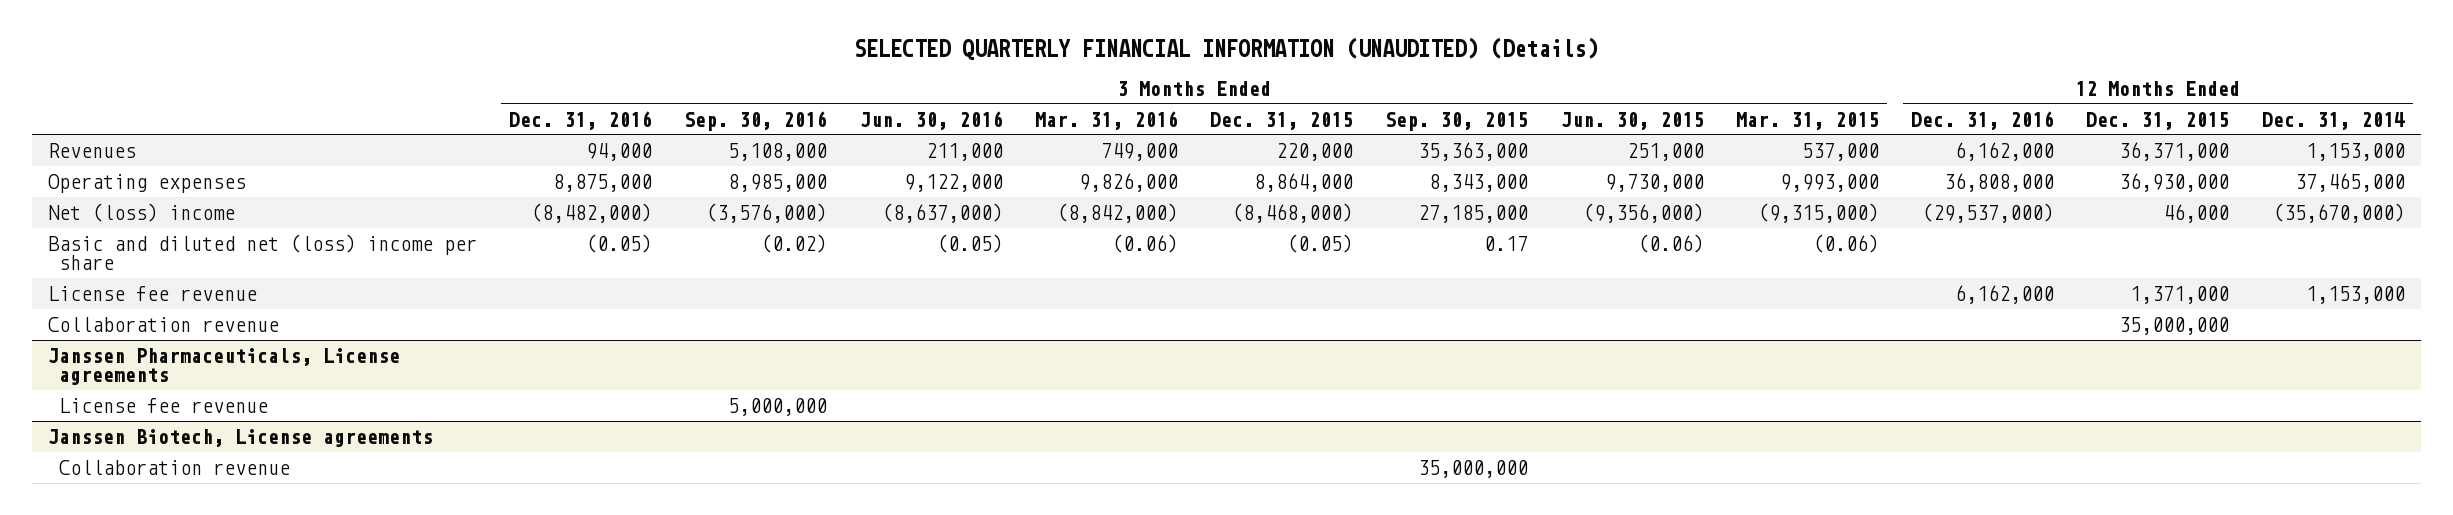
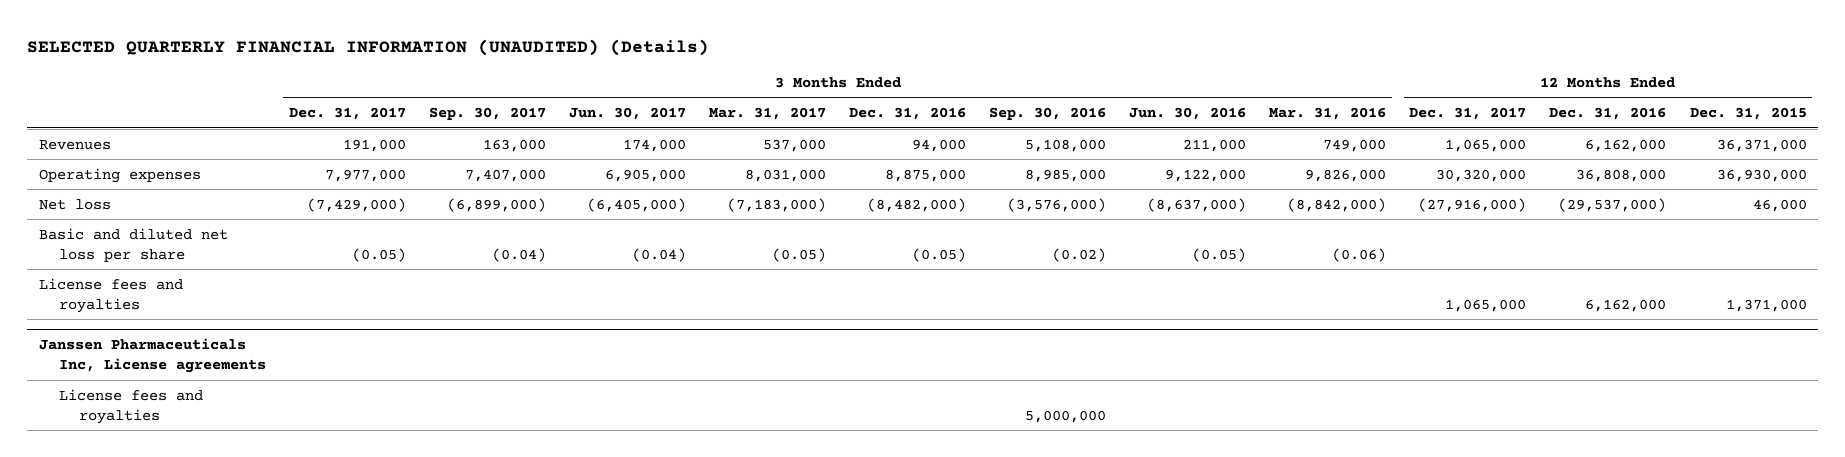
[1210,111,1354,130] Dec. 31, 2015 -> none
[1385,111,1529,131] Sep. 30, 2015 -> none
[1560,111,1704,130] Jun. 30, 2015 -> none
[1735,111,1879,130] Mar. 31, 2015 -> none
[2261,111,2405,130] Dec. 31, 2014 -> none
none -> [288,107,406,121] Dec. 31, 2017
none -> [429,107,547,121] Sep. 30, 2017
none -> [569,107,687,121] Jun. 30, 2017
none -> [709,107,827,121] Mar. 31, 2017
none -> [1409,107,1527,121] Dec. 31, 2017
[47,316,279,332] Collaboration revenue -> none
[47,428,433,447] Janssen Biotech, License agreements -> none
[59,459,291,475] Collaboration revenue -> none
[47,202,235,222] Net (loss) income -> [38,198,111,210] Net loss
[47,233,477,271] Basic and diluted net (loss) income per share -> [38,227,228,262] Basic and diluted net loss per share
[47,285,257,301] License fee revenue -> [38,277,183,313] License fees and royalties
[47,347,400,386] Janssen Pharmaceuticals, License agreements -> [38,337,266,373] Janssen Pharmaceuticals Inc, License agreements
[59,397,269,413] License fee revenue -> [58,388,203,424] License fees and royalties

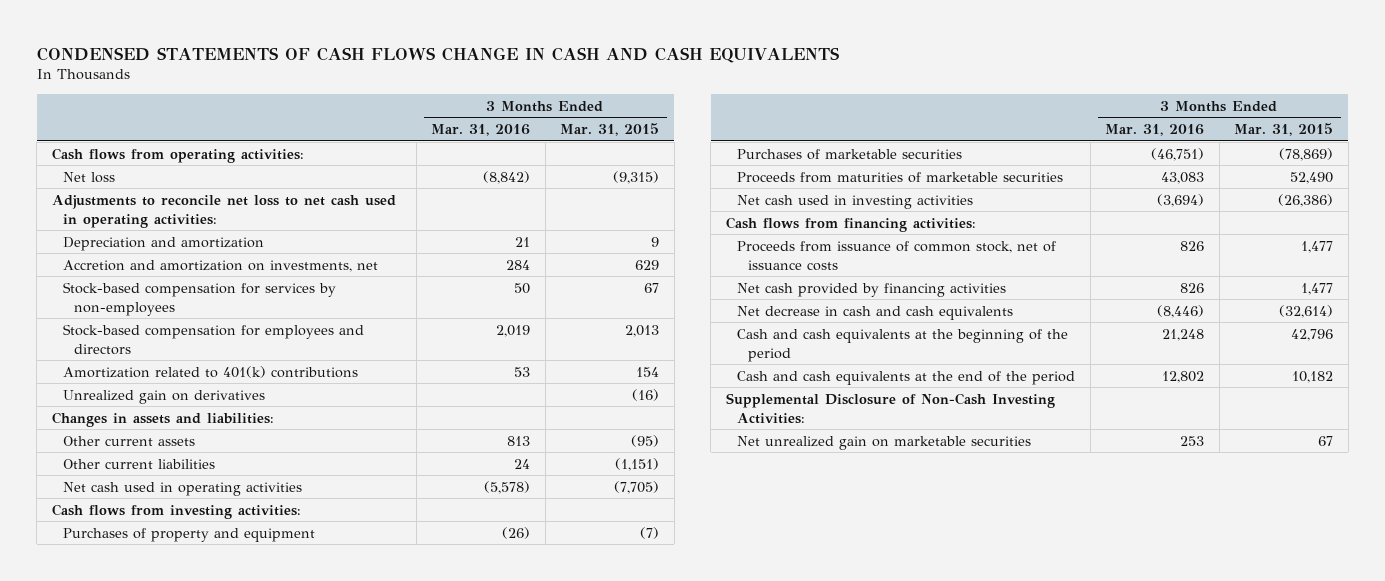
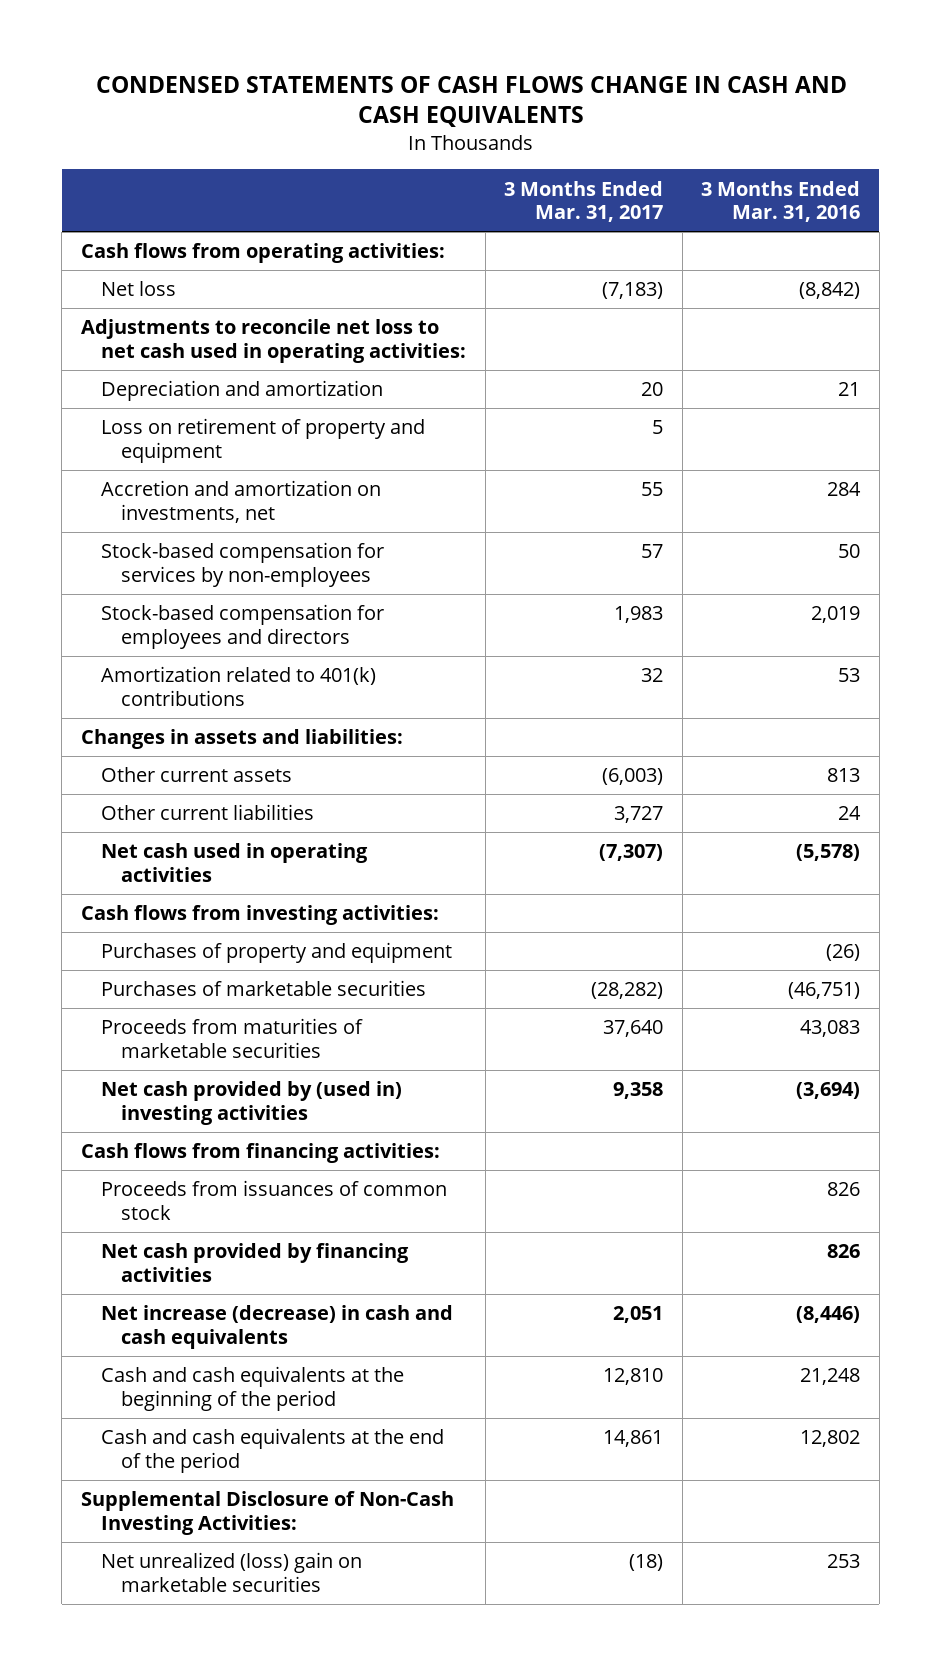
[560,123,660,137] Mar. 31, 2015 -> none
none -> [504,180,664,223] 3 Months Ended Mar. 31, 2017
none -> [101,418,426,463] Loss on retirement of property and equipment
[62,389,265,404] Unrealized gain on derivatives -> none
[736,194,973,209] Net cash used in investing activities -> [101,1081,403,1125] Net cash provided by (used in) investing activities
[736,240,1056,271] Proceeds from issuance of common stock, net of issuance costs -> [101,1180,448,1220] Proceeds from issuances of common stock
[736,305,1013,320] Net decrease in cash and cash equivalents -> [101,1305,454,1349] Net increase (decrease) in cash and cash equivalents
[736,435,1031,450] Net unrealized gain on marketable securities -> [101,1552,363,1592] Net unrealized (loss) gain on marketable securities

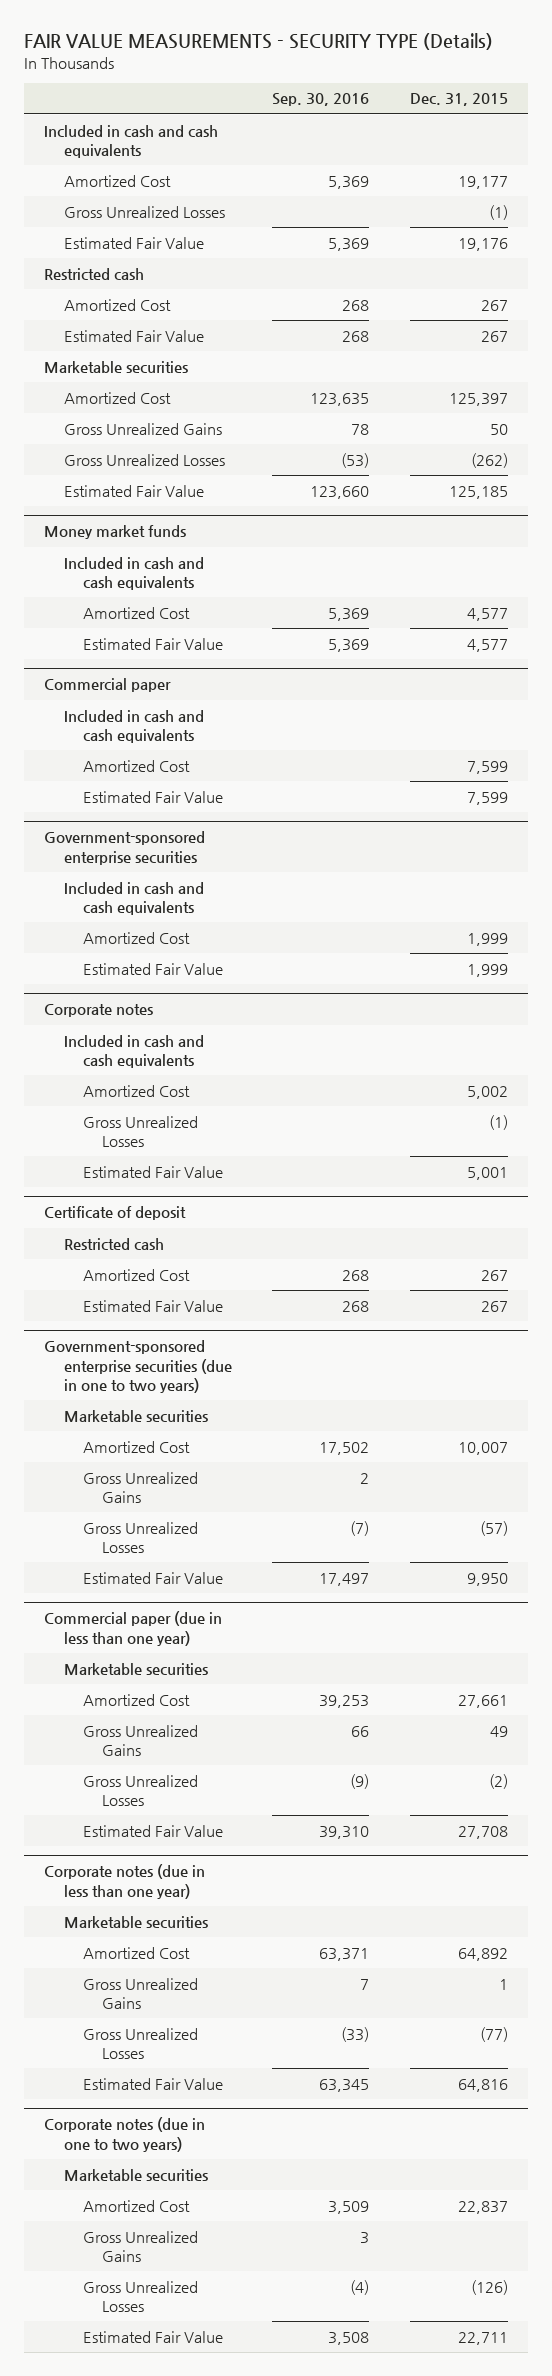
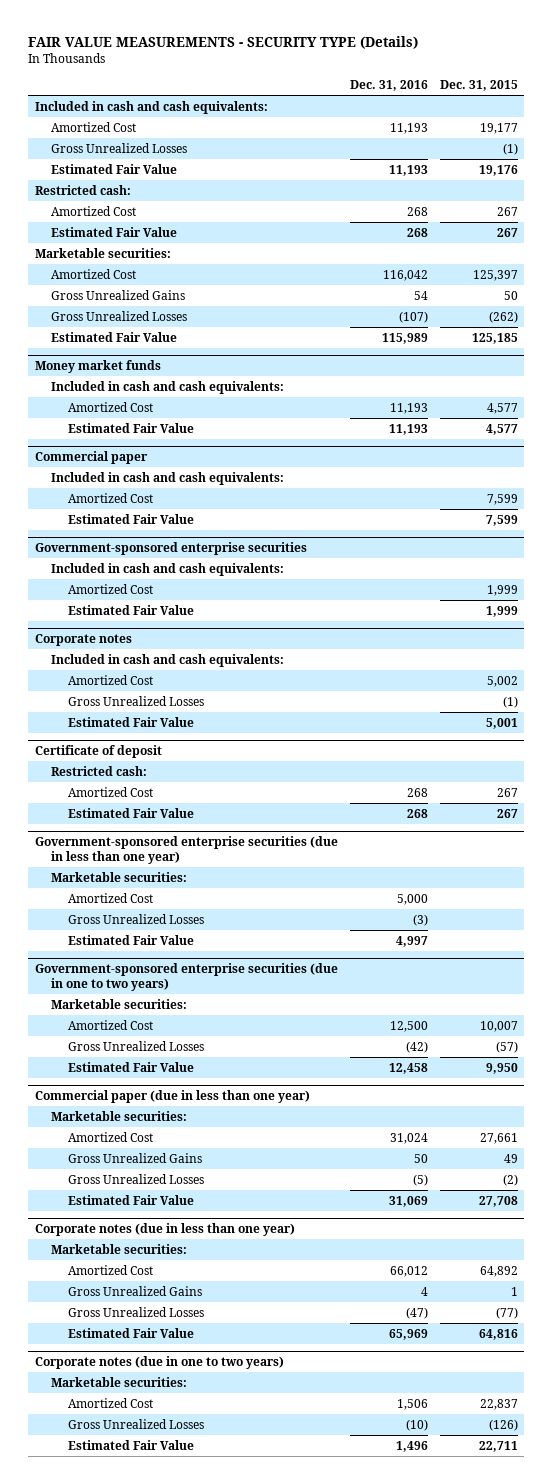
[272,93,370,107] Sep. 30, 2016 -> none
none -> [349,80,428,92] Dec. 31, 2016
[44,124,219,159] Included in cash and cash equivalents -> [34,100,268,114] Included in cash and cash equivalents:
[44,267,145,280] Restricted cash -> [34,184,131,195] Restricted cash:
[44,360,189,373] Marketable securities -> [34,247,171,258] Marketable securities:
[63,556,204,591] Included in cash and cash equivalents -> [51,380,285,394] Included in cash and cash equivalents:
[63,709,204,744] Included in cash and cash equivalents -> [51,471,285,485] Included in cash and cash equivalents:
[63,881,204,916] Included in cash and cash equivalents -> [51,562,285,576] Included in cash and cash equivalents:
[63,1034,204,1069] Included in cash and cash equivalents -> [51,653,285,667] Included in cash and cash equivalents:
[63,1237,164,1250] Restricted cash -> [51,765,148,776] Restricted cash:
none -> [34,835,338,864] Government-sponsored enterprise securities (due in less than one year)
none -> [51,871,188,882] Marketable securities:
none -> [68,892,154,903] Amortized Cost
none -> [68,913,205,924] Gross Unrealized Losses
none -> [68,934,195,945] Estimated Fair Value
[63,1409,208,1422] Marketable securities -> [51,998,188,1009] Marketable securities:
[82,1471,198,1504] Gross Unrealized Gains -> none
[63,1662,208,1675] Marketable securities -> [51,1110,188,1121] Marketable securities:
[63,1915,208,1928] Marketable securities -> [51,1243,188,1254] Marketable securities:
[63,2168,208,2181] Marketable securities -> [51,1376,188,1387] Marketable securities:
[82,2230,198,2263] Gross Unrealized Gains -> none

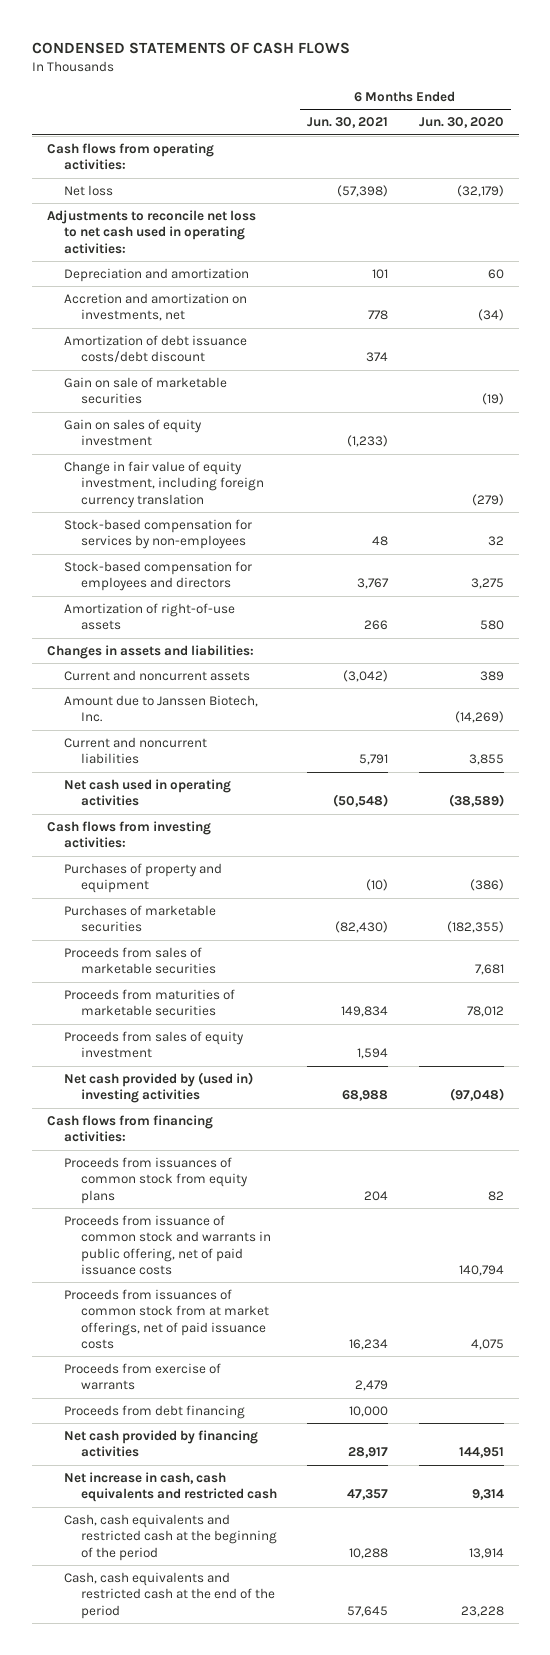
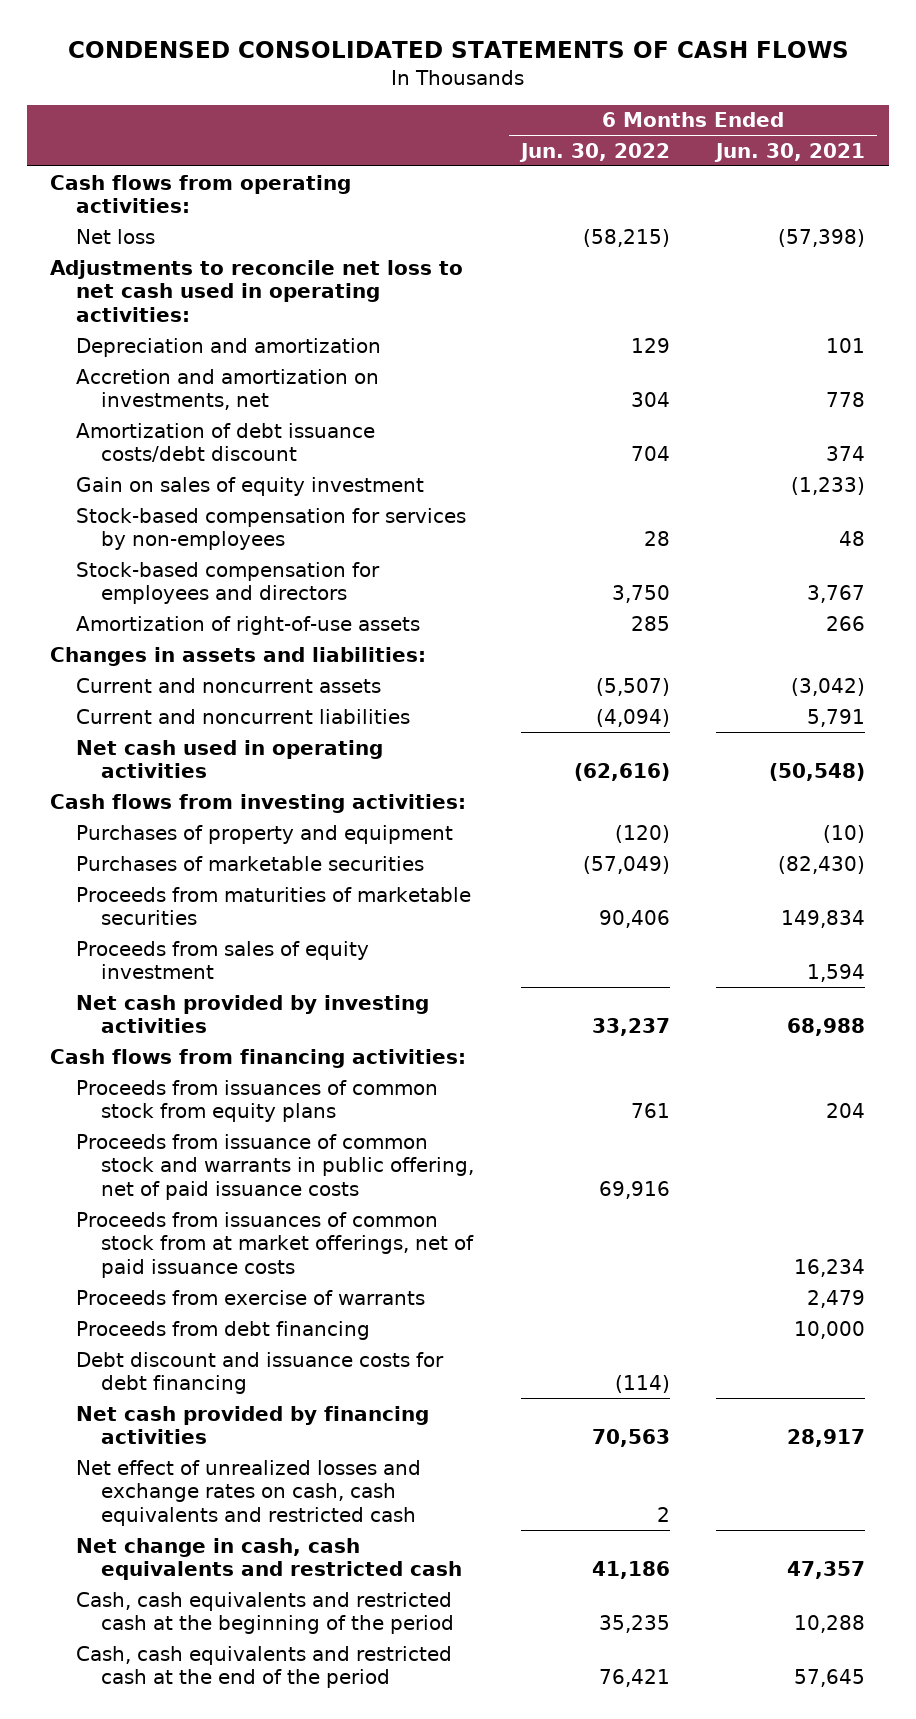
[31,41,350,54] CONDENSED STATEMENTS OF CASH FLOWS -> [67,40,849,58] CONDENSED CONSOLIDATED STATEMENTS OF CASH FLOWS
[418,117,504,129] Jun. 30, 2020 -> none
none -> [518,142,670,162] Jun. 30, 2022
[63,376,227,405] Gain on sale of marketable securities -> none
[63,460,264,508] Change in fair value of equity investment, including foreign currency translation -> none
[63,694,258,723] Amount due to Janssen Biotech, Inc. -> none
[63,946,216,975] Proceeds from sales of marketable securities -> none
[63,1071,253,1104] Net cash provided by (used in) investing activities -> [75,994,429,1034] Net cash provided by investing activities
none -> [75,1351,444,1395] Debt discount and issuance costs for debt financing
none -> [75,1459,421,1526] Net effect of unrealized losses and exchange rates on cash, cash equivalents and restricted cash
[63,1471,277,1503] Net increase in cash, cash equivalents and restricted cash -> [75,1537,463,1581] Net change in cash, cash equivalents and restricted cash

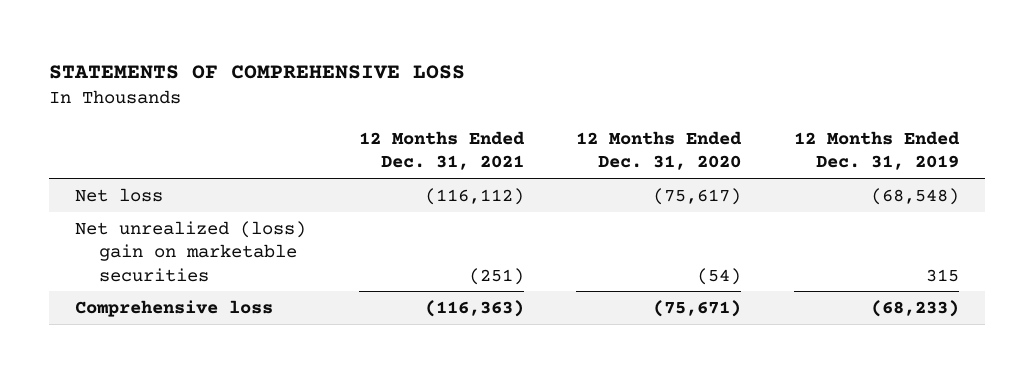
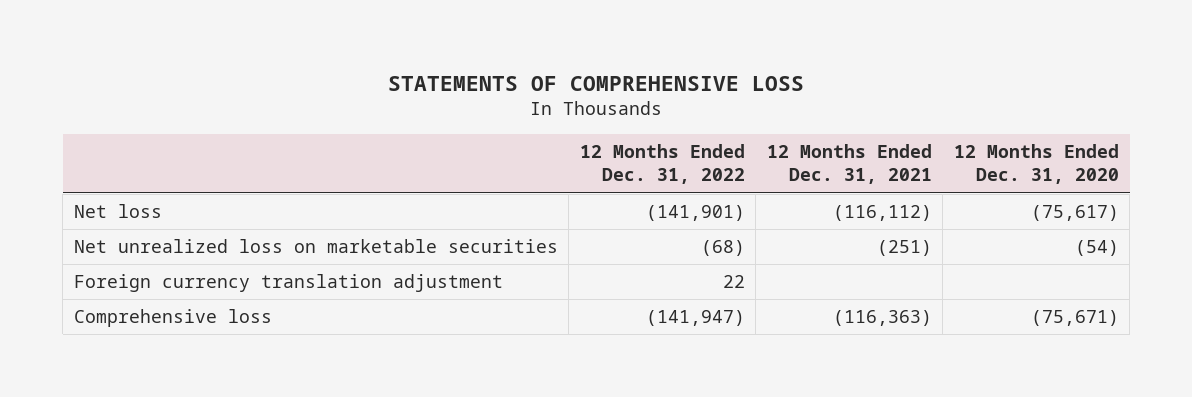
[794,130,961,171] 12 Months Ended Dec. 31, 2019 -> none
none -> [579,143,745,185] 12 Months Ended Dec. 31, 2022
[75,220,307,282] Net unrealized (loss) gain on marketable securities -> [73,239,558,254] Net unrealized loss on marketable securities
none -> [73,274,503,293] Foreign currency translation adjustment

